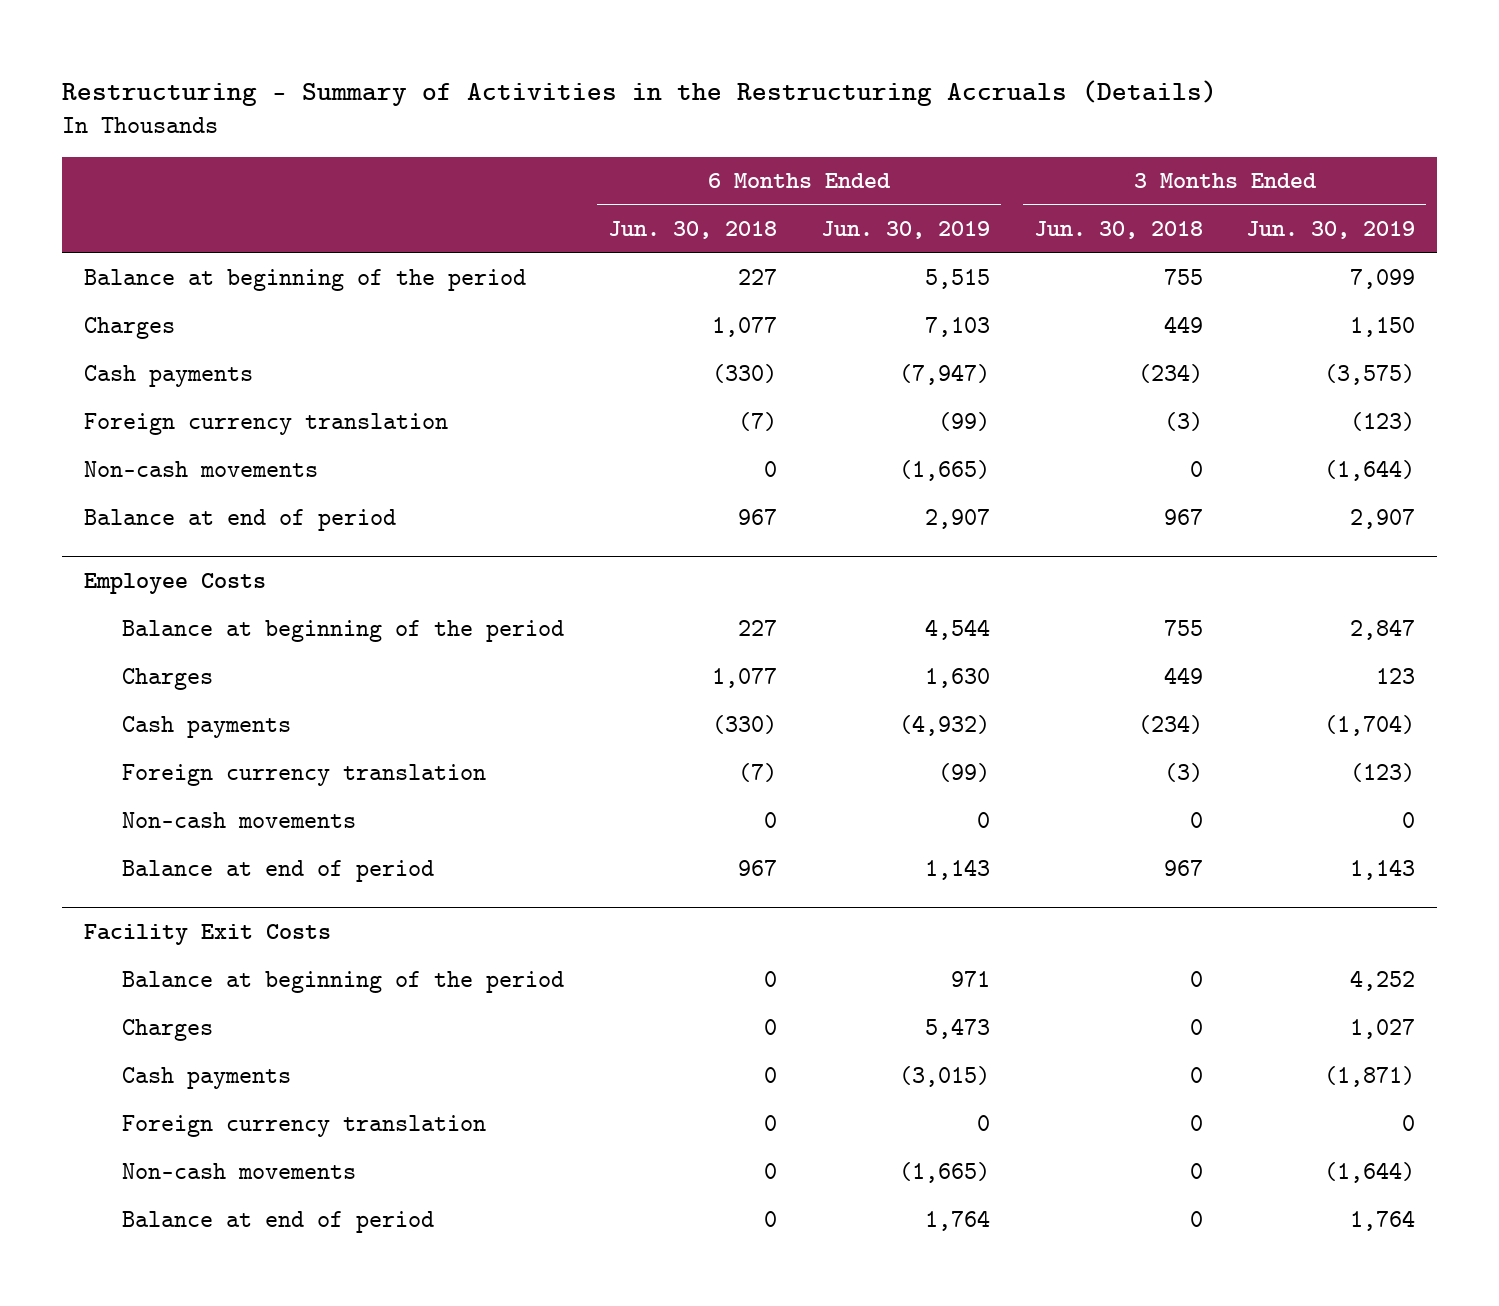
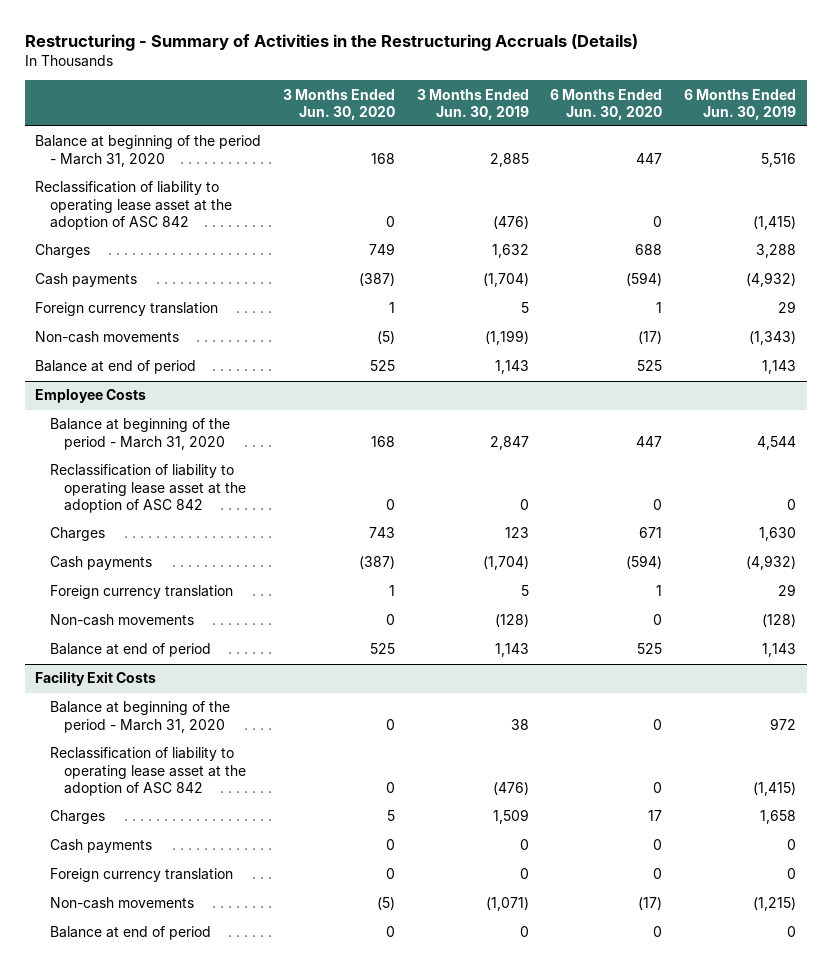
[607,221,777,240] Jun. 30, 2018 -> none
[1033,221,1203,240] Jun. 30, 2018 -> none
none -> [283,88,396,120] 3 Months Ended Jun. 30, 2020
none -> [550,88,663,120] 6 Months Ended Jun. 30, 2020
[83,269,526,292] Balance at beginning of the period -> [35,135,262,167] Balance at beginning of the period - March 31, 2020
[924,269,990,290] 5,515 -> [761,152,797,167] 5,516
[1350,269,1416,290] 7,099 -> [489,152,529,167] 2,885
none -> [35,181,232,231] Reclassification of liability to operating lease asset at the adoption of ASC 842
[924,317,990,338] 7,103 -> [756,244,797,259] 3,288
[1350,317,1416,338] 1,150 -> [491,244,529,259] 1,632
[898,364,990,386] (7,947) -> [746,272,797,288] (4,932)
[1324,364,1416,386] (3,575) -> [482,273,529,288] (1,704)
[937,412,990,432] (99) -> [778,301,797,314] 29
[1350,412,1416,432] (123) -> [520,302,529,314] 5
[898,460,990,482] (1,665) -> [749,331,797,346] (1,343)
[1324,460,1416,482] (1,644) -> [484,330,529,346] (1,199)
[924,509,990,530] 2,907 -> [762,360,797,375] 1,143
[1350,509,1416,530] 2,907 -> [494,360,529,375] 1,143
[122,620,565,643] Balance at beginning of the period -> [49,418,230,450] Balance at beginning of the period - March 31, 2020
none -> [49,464,247,514] Reclassification of liability to operating lease asset at the adoption of ASC 842
[937,763,990,783] (99) -> [778,584,797,597] 29
[1350,763,1416,783] (123) -> [520,585,529,597] 5
[976,812,990,829] 0 -> [762,614,797,628] (128)
[1402,812,1416,829] 0 -> [494,614,529,628] (128)
[122,971,565,994] Balance at beginning of the period -> [49,701,230,733] Balance at beginning of the period - March 31, 2020
[950,971,990,988] 971 -> [770,717,797,730] 972
[1350,970,1416,992] 4,252 -> [510,718,529,730] 38
none -> [49,747,247,797] Reclassification of liability to operating lease asset at the adoption of ASC 842
[924,1018,990,1040] 5,473 -> [760,810,797,825] 1,658
[1350,1019,1416,1040] 1,027 -> [492,809,529,825] 1,509
[898,1066,990,1088] (3,015) -> [787,839,797,851] 0
[1324,1066,1416,1088] (1,871) -> [519,839,529,851] 0
[898,1162,990,1184] (1,665) -> [753,897,797,912] (1,215)
[1324,1162,1416,1184] (1,644) -> [485,897,529,912] (1,071)
[924,1210,990,1232] 1,764 -> [787,926,797,938] 0
[1350,1210,1416,1232] 1,764 -> [519,926,529,938] 0

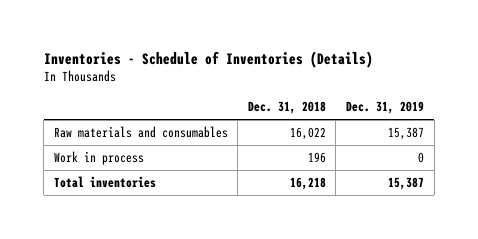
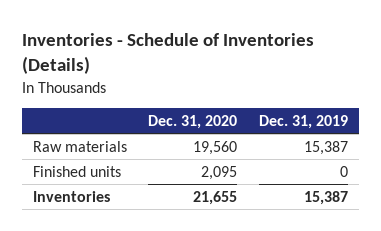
[247,101,326,115] Dec. 31, 2018 -> none
none -> [148,115,238,130] Dec. 31, 2020
[53,125,228,138] Raw materials and consumables -> [32,140,127,152] Raw materials
[53,150,144,165] Work in process -> [32,165,121,177] Finished units
[53,175,156,188] Total inventories -> [32,190,110,202] Inventories

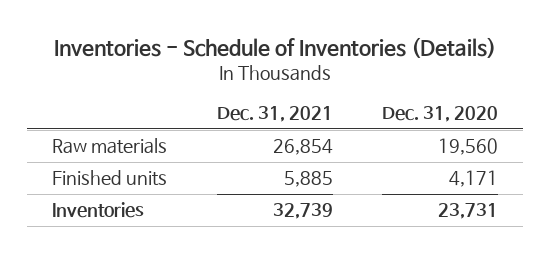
[259,115,349,130] Dec. 31, 2019 -> none
none -> [216,106,333,123] Dec. 31, 2021
[201,165,238,180] 2,095 -> [449,170,499,188] 4,171
[193,190,238,205] 21,655 -> [438,203,499,220] 23,731

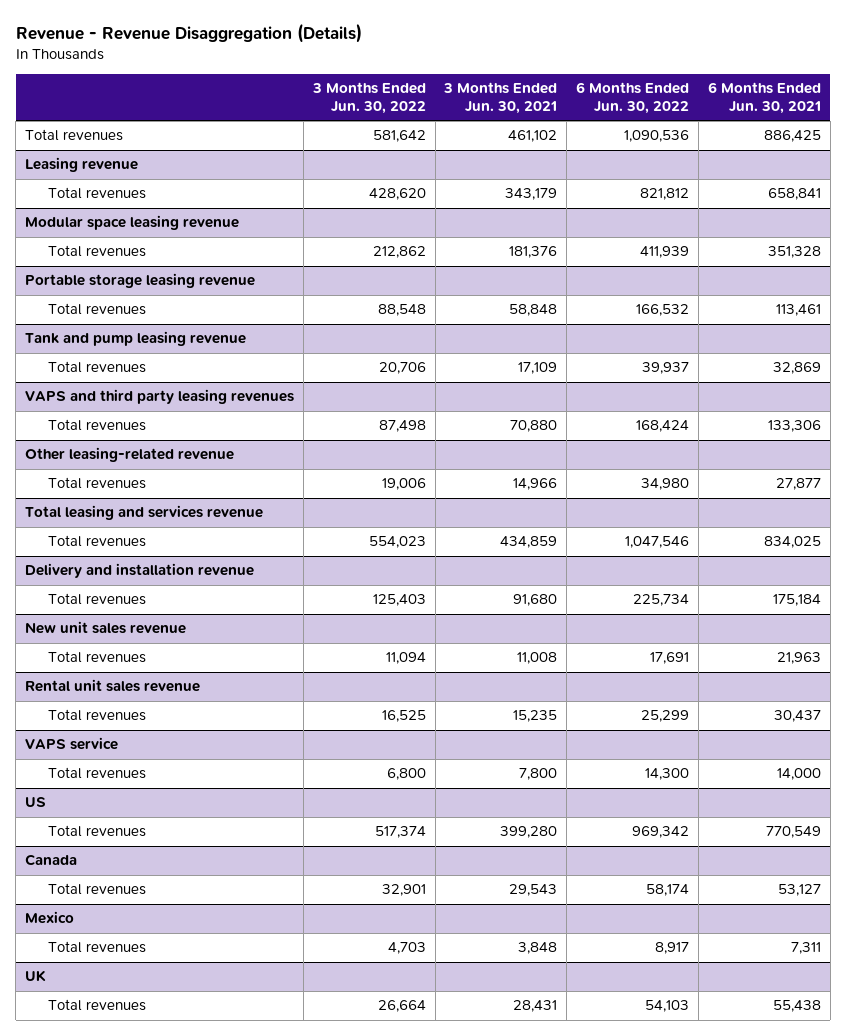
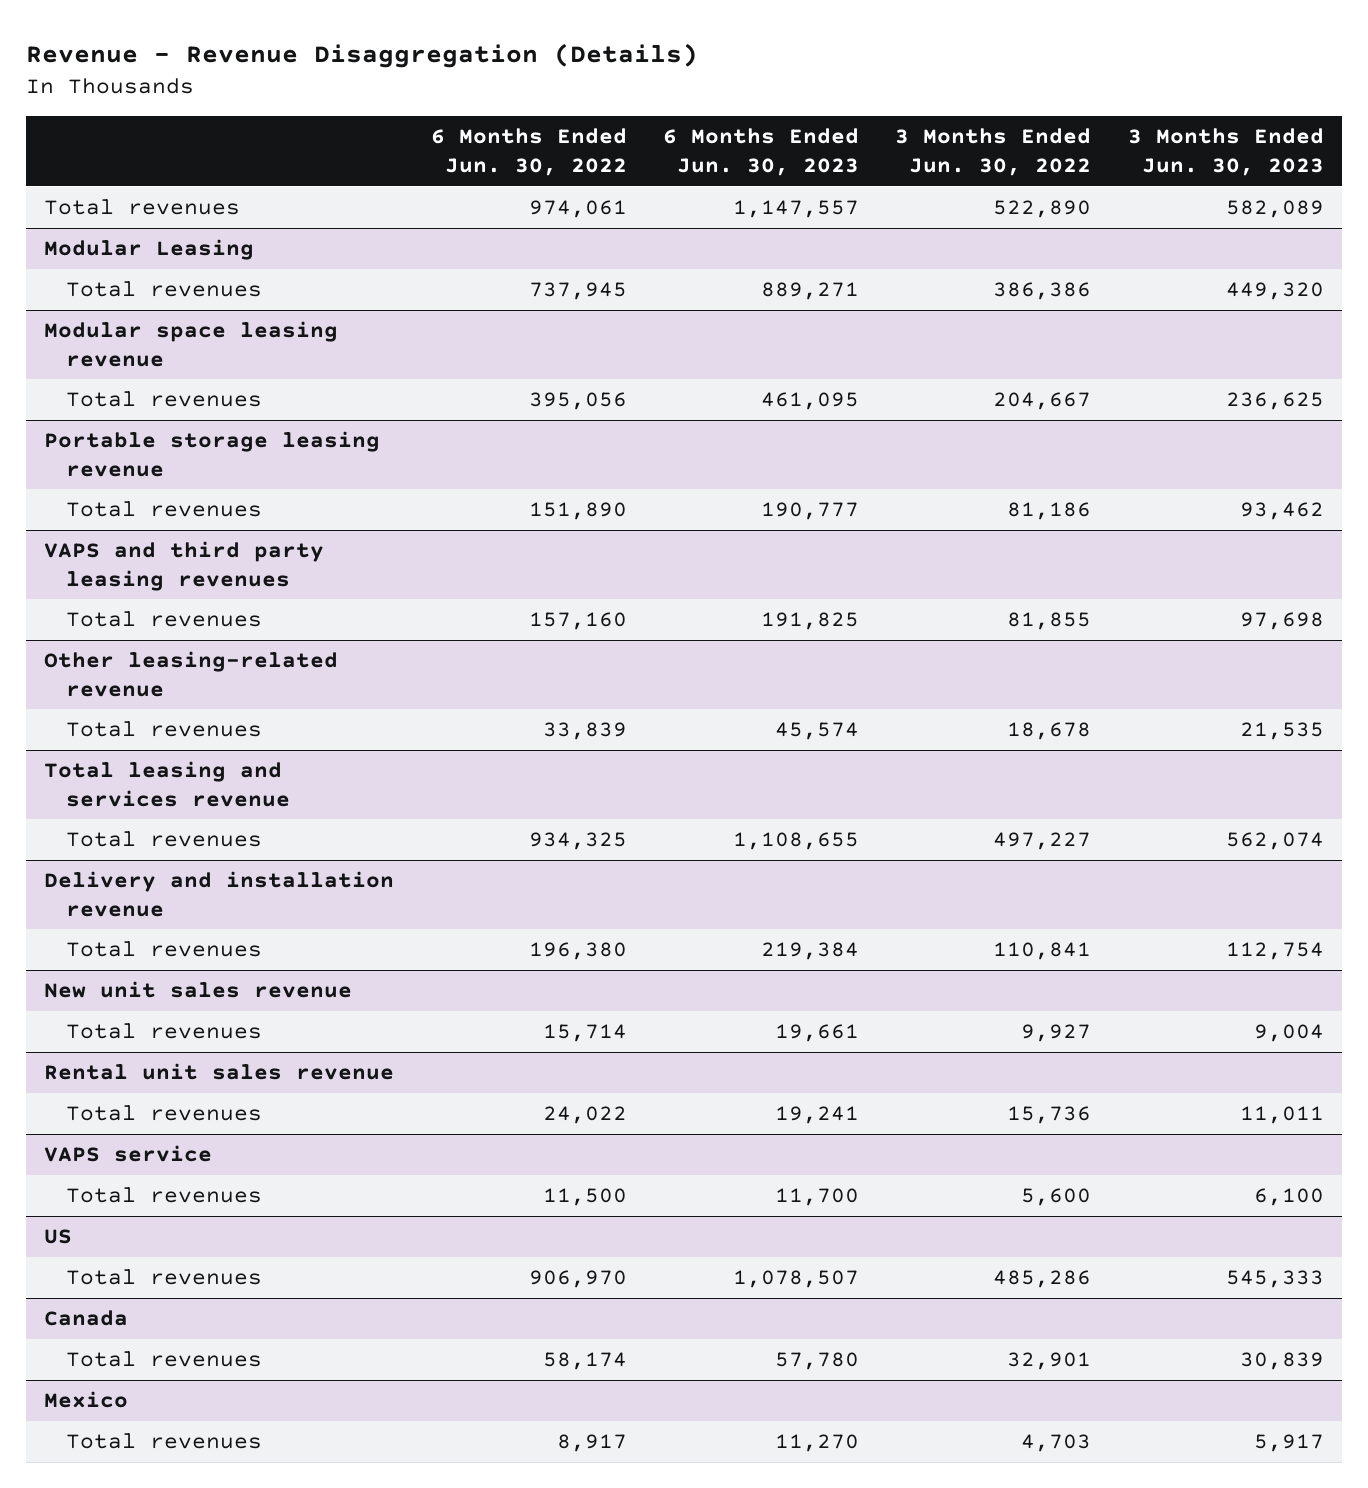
[443,82,558,114] 3 Months Ended Jun. 30, 2021 -> none
[707,82,821,114] 6 Months Ended Jun. 30, 2021 -> none
none -> [662,128,859,177] 6 Months Ended Jun. 30, 2023
none -> [1127,128,1324,177] 3 Months Ended Jun. 30, 2023
[372,130,426,143] 581,642 -> [993,200,1092,219] 522,890
[624,130,690,143] 1,090,536 -> [528,200,627,219] 974,061
[25,157,139,173] Leasing revenue -> [44,239,255,261] Modular Leasing
[368,188,426,201] 428,620 -> [993,282,1092,301] 386,386
[640,188,690,201] 821,812 -> [528,282,627,301] 737,945
[372,246,426,259] 212,862 -> [993,392,1092,411] 204,667
[640,246,690,259] 411,939 -> [528,392,627,411] 395,056
[25,331,247,347] Tank and pump leasing revenue -> none
[48,361,147,374] Total revenues -> none
[377,304,426,317] 88,548 -> [1007,502,1092,521] 81,186
[636,304,690,317] 166,532 -> [528,502,627,521] 151,890
[378,420,426,433] 87,498 -> [1007,612,1092,631] 81,855
[636,420,690,433] 168,424 -> [528,612,627,631] 157,160
[381,478,426,491] 19,006 -> [1007,722,1092,741] 18,678
[641,478,690,491] 34,980 -> [542,722,627,741] 33,839
[368,536,426,549] 554,023 -> [993,832,1092,851] 497,227
[625,536,690,549] 1,047,546 -> [528,832,627,851] 934,325
[372,594,426,607] 125,403 -> [993,942,1092,961] 110,841
[633,594,690,607] 225,734 -> [528,942,627,961] 196,380
[385,652,426,665] 11,094 -> [1021,1024,1092,1043] 9,927
[650,652,690,665] 17,691 -> [542,1024,627,1043] 15,714
[381,710,426,723] 16,525 -> [1007,1106,1092,1125] 15,736
[641,710,690,723] 25,299 -> [542,1106,627,1125] 24,022
[386,768,426,781] 6,800 -> [1021,1188,1092,1207] 5,600
[645,768,690,781] 14,300 -> [542,1188,627,1207] 11,500
[374,826,426,839] 517,374 -> [993,1270,1092,1289] 485,286
[632,826,690,839] 969,342 -> [528,1270,627,1289] 906,970
[25,970,47,983] UK -> none
[48,999,147,1012] Total revenues -> none

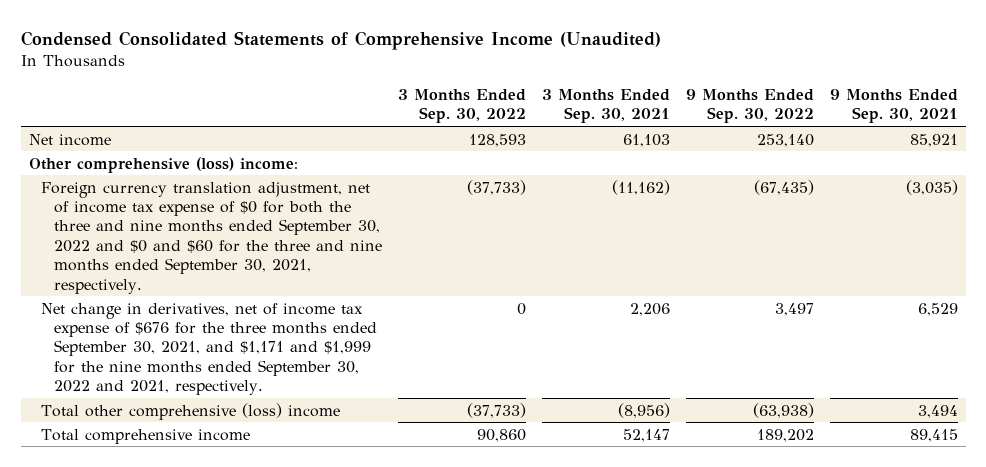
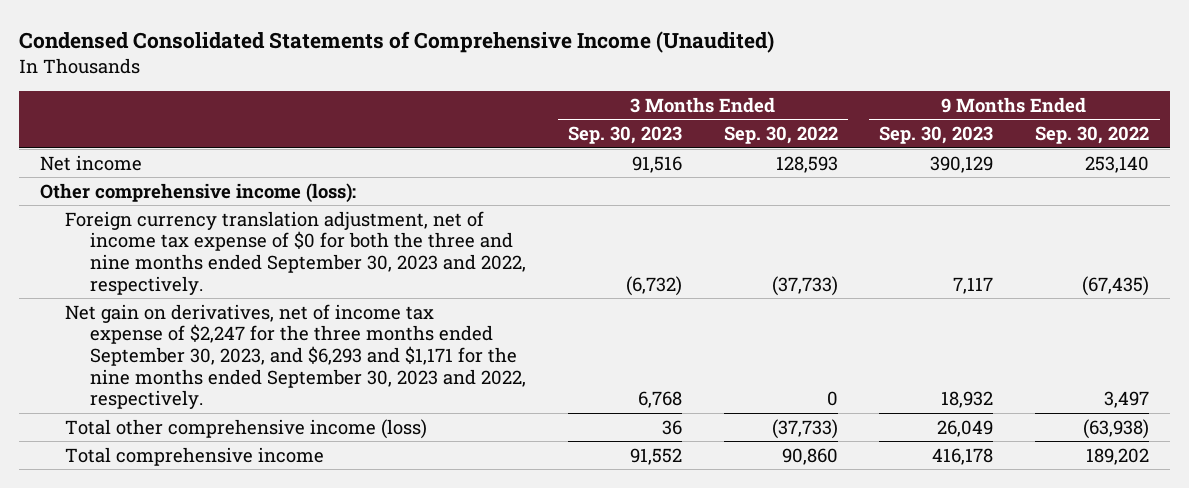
[541,88,670,124] 3 Months Ended Sep. 30, 2021 -> none
[829,88,958,124] 9 Months Ended Sep. 30, 2021 -> none
none -> [567,126,682,145] Sep. 30, 2023
none -> [879,126,994,145] Sep. 30, 2023
[28,156,298,173] Other comprehensive (loss) income: -> [39,182,356,203] Other comprehensive income (loss):
[41,181,383,294] Foreign currency translation adjustment, net of income tax expense of $0 for both the three and nine months ended September 30, 2022 and $0 and $60 for the three and nine months ended September 30, 2021, respectively. -> [65,210,527,295] Foreign currency translation adjustment, net of income tax expense of $0 for both the three and nine months ended September 30, 2023 and 2022, respectively.
[41,302,378,396] Net change in derivatives, net of income tax expense of $676 for the three months ended September 30, 2021, and $1,171 and $1,999 for the nine months ended September 30, 2022 and 2021, respectively. -> [65,303,527,410] Net gain on derivatives, net of income tax expense of $2,247 for the three months ended September 30, 2023, and $6,293 and $1,171 for the nine months ended September 30, 2023 and 2022, respectively.
[41,402,341,420] Total other comprehensive (loss) income -> [65,418,428,439] Total other comprehensive income (loss)

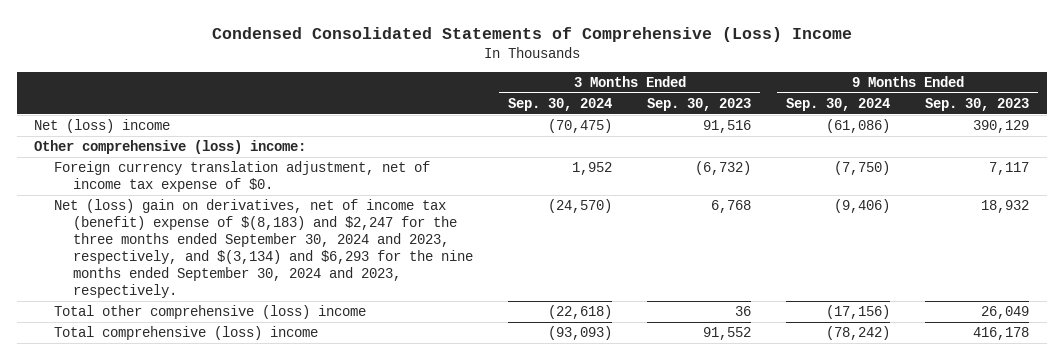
[19,30,775,53] Condensed Consolidated Statements of Comprehensive Income (Unaudited) -> [211,26,852,42] Condensed Consolidated Statements of Comprehensive (Loss) Income
[723,126,838,145] Sep. 30, 2022 -> none
[1035,126,1150,145] Sep. 30, 2022 -> none
none -> [507,97,612,111] Sep. 30, 2024
none -> [786,97,891,111] Sep. 30, 2024
[39,154,142,171] Net income -> [34,119,171,134] Net (loss) income
[39,182,356,203] Other comprehensive income (loss): -> [34,140,307,155] Other comprehensive (loss) income:
[65,210,527,295] Foreign currency translation adjustment, net of income tax expense of $0 for both the three and nine months ended September 30, 2023 and 2022, respectively. -> [53,161,430,193] Foreign currency translation adjustment, net of income tax expense of $0.
[65,303,527,410] Net gain on derivatives, net of income tax expense of $2,247 for the three months ended September 30, 2023, and $6,293 and $1,171 for the nine months ended September 30, 2023 and 2022, respectively. -> [53,199,473,299] Net (loss) gain on derivatives, net of income tax (benefit) expense of $(8,183) and $2,247 for the three months ended September 30, 2024 and 2023, respectively, and $(3,134) and $6,293 for the nine months ended September 30, 2024 and 2023, respectively.
[65,418,428,439] Total other comprehensive income (loss) -> [53,305,366,320] Total other comprehensive (loss) income
[65,446,325,466] Total comprehensive income -> [53,326,318,341] Total comprehensive (loss) income

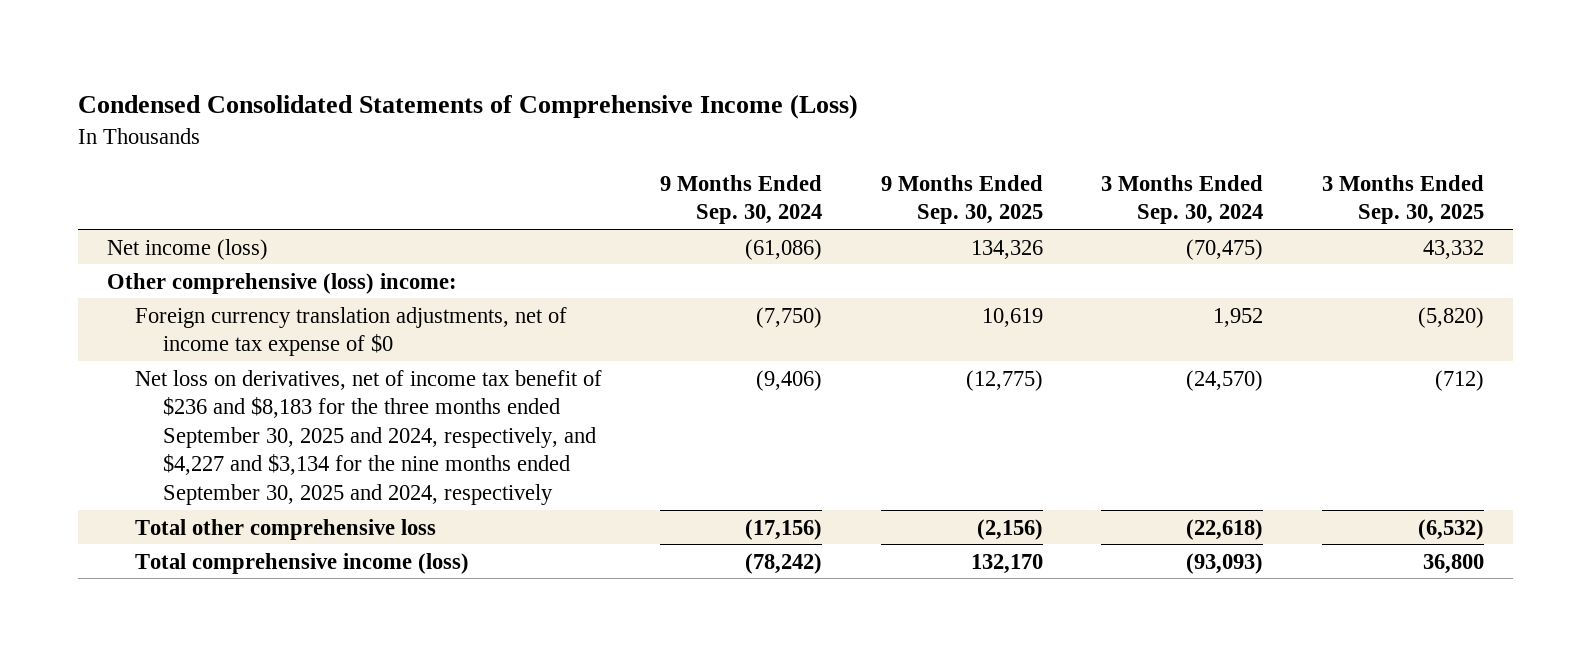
[211,26,852,42] Condensed Consolidated Statements of Comprehensive (Loss) Income -> [77,94,858,120] Condensed Consolidated Statements of Comprehensive Income (Loss)
[647,97,752,111] Sep. 30, 2023 -> none
[925,97,1030,111] Sep. 30, 2023 -> none
none -> [880,174,1043,225] 9 Months Ended Sep. 30, 2025
none -> [1321,174,1484,225] 3 Months Ended Sep. 30, 2025
[34,119,171,134] Net (loss) income -> [107,238,269,260] Net income (loss)
[53,161,430,193] Foreign currency translation adjustment, net of income tax expense of $0. -> [134,306,567,357] Foreign currency translation adjustments, net of income tax expense of $0
[53,199,473,299] Net (loss) gain on derivatives, net of income tax (benefit) expense of $(8,183) and $2,247 for the three months ended September 30, 2024 and 2023, respectively, and $(3,134) and $6,293 for the nine months ended September 30, 2024 and 2023, respectively. -> [134,369,602,505] Net loss on derivatives, net of income tax benefit of $236 and $8,183 for the three months ended September 30, 2025 and 2024, respectively, and $4,227 and $3,134 for the nine months ended September 30, 2025 and 2024, respectively
[53,305,366,320] Total other comprehensive (loss) income -> [134,518,436,540] Total other comprehensive loss
[53,326,318,341] Total comprehensive (loss) income -> [134,552,469,574] Total comprehensive income (loss)

